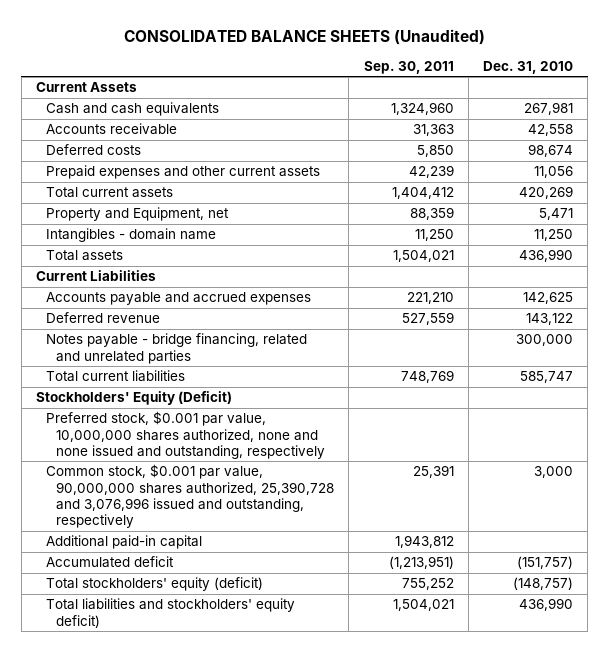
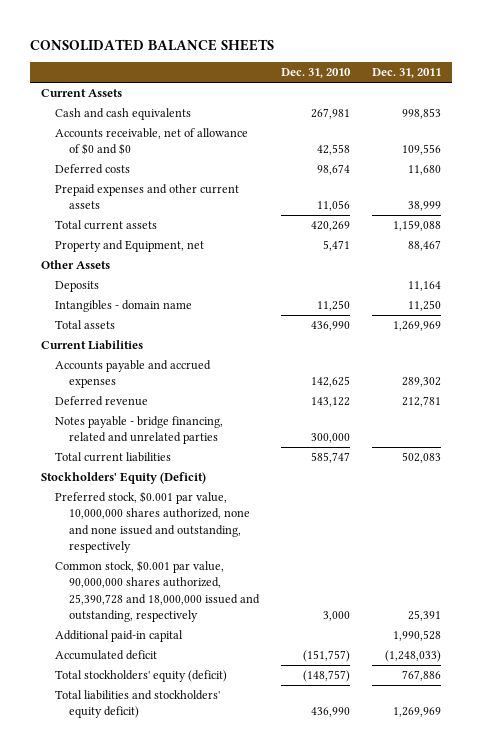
[123,28,485,45] CONSOLIDATED BALANCE SHEETS (Unaudited) -> [30,38,275,51] CONSOLIDATED BALANCE SHEETS
[363,60,454,74] Sep. 30, 2011 -> none
none -> [372,68,442,79] Dec. 31, 2011
[46,123,178,136] Accounts receivable -> [55,128,249,156] Accounts receivable, net of allowance of $0 and $0
none -> [41,260,111,270] Other Assets
none -> [55,281,100,293] Deposits
[46,464,335,528] Common stock, $0.001 par value, 90,000,000 shares authorized, 25,390,728 and 3,076,996 issued and outstanding, respectively -> [55,560,261,623] Common stock, $0.001 par value, 90,000,000 shares authorized, 25,390,728 and 18,000,000 issued and outstanding, respectively

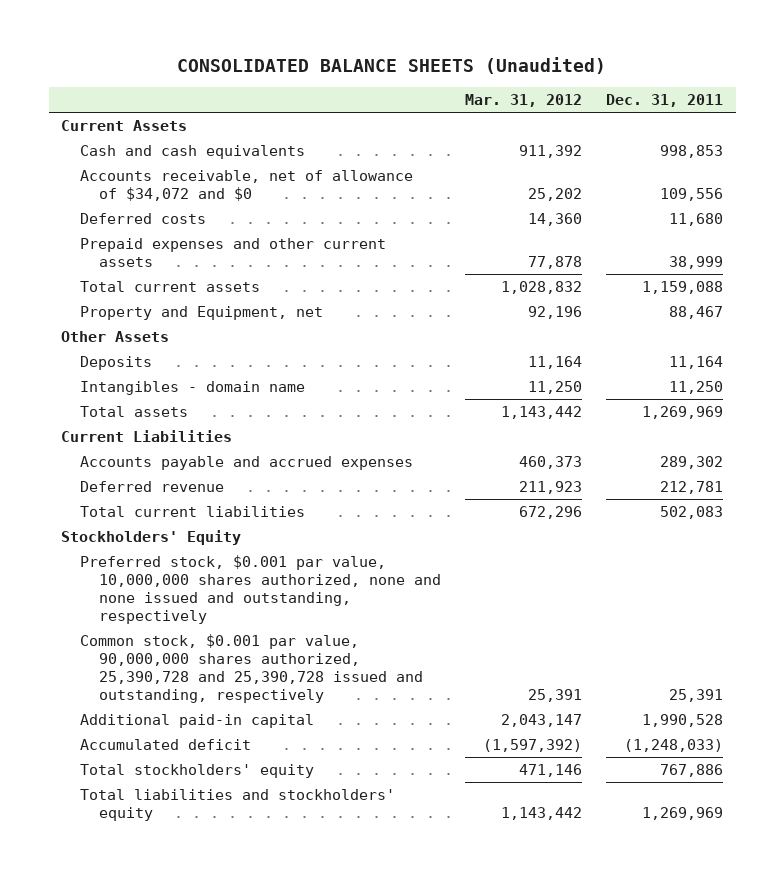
[30,38,275,51] CONSOLIDATED BALANCE SHEETS -> [177,57,607,75] CONSOLIDATED BALANCE SHEETS (Unaudited)
[281,68,352,79] Dec. 31, 2010 -> none
none -> [465,94,583,108] Mar. 31, 2012
[55,128,249,156] Accounts receivable, net of allowance of $0 and $0 -> [80,169,414,201] Accounts receivable, net of allowance of $34,072 and $0
[55,416,224,445] Notes payable - bridge financing, related and unrelated parties -> none
[41,472,207,485] Stockholders' Equity (Deficit) -> [60,529,241,545] Stockholders' Equity
[55,560,261,623] Common stock, $0.001 par value, 90,000,000 shares authorized, 25,390,728 and 18,000,000 issued and outstanding, respectively -> [80,633,424,703] Common stock, $0.001 par value, 90,000,000 shares authorized, 25,390,728 and 25,390,728 issued and outstanding, respectively
[55,670,228,683] Total stockholders' equity (deficit) -> [80,763,315,778] Total stockholders' equity
[55,690,221,719] Total liabilities and stockholders' equity deficit) -> [80,788,396,821] Total liabilities and stockholders' equity

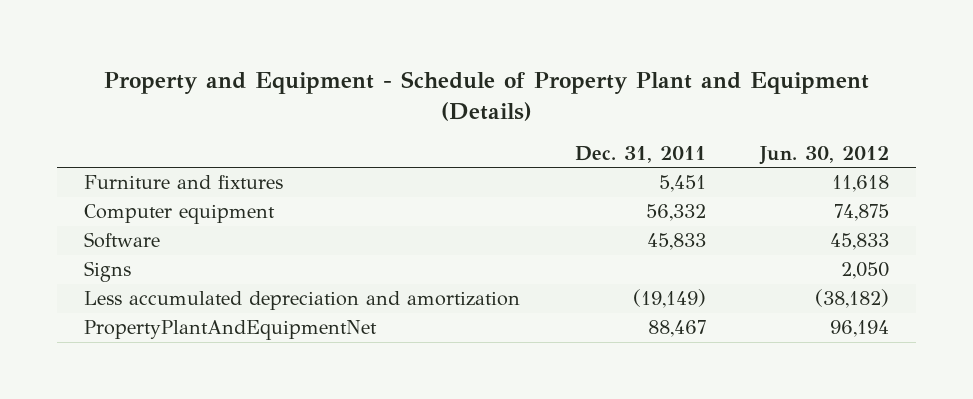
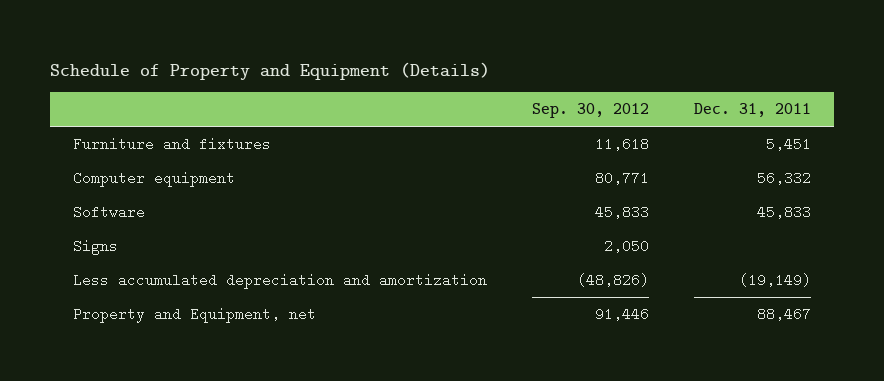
[103,70,869,121] Property and Equipment - Schedule of Property Plant and Equipment (Details) -> [49,61,490,80] Schedule of Property and Equipment (Details)
[759,145,890,165] Jun. 30, 2012 -> none
none -> [532,103,650,119] Sep. 30, 2012
[84,320,378,341] PropertyPlantAndEquipmentNet -> [72,307,316,324] Property and Equipment, net

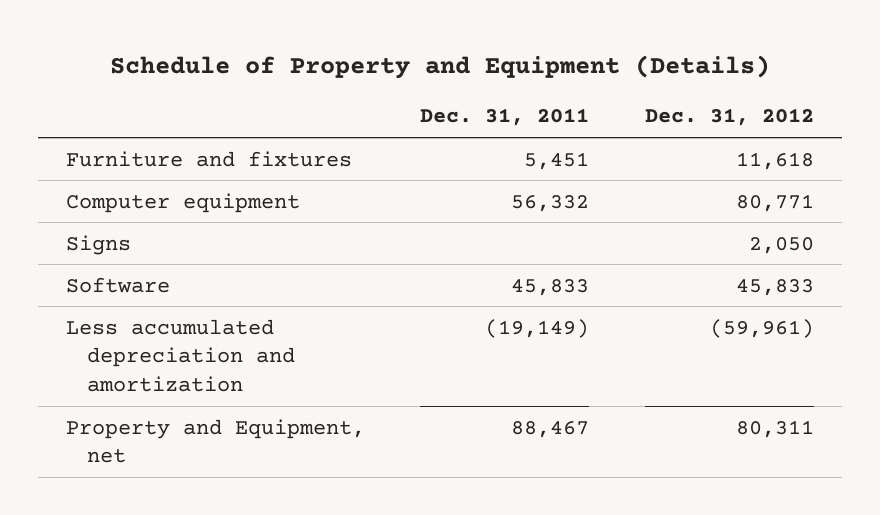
[532,103,650,119] Sep. 30, 2012 -> none
none -> [644,108,814,127] Dec. 31, 2012
[72,205,145,220] Software -> [65,276,170,293] Software

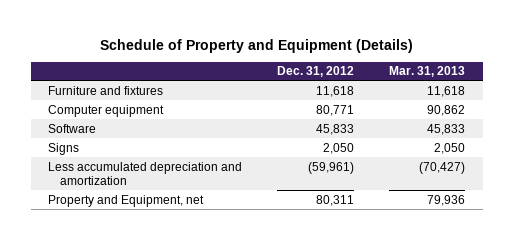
[420,108,590,127] Dec. 31, 2011 -> none
none -> [389,66,466,78] Mar. 31, 2013
[65,234,131,255] Signs -> [48,142,80,155] Signs

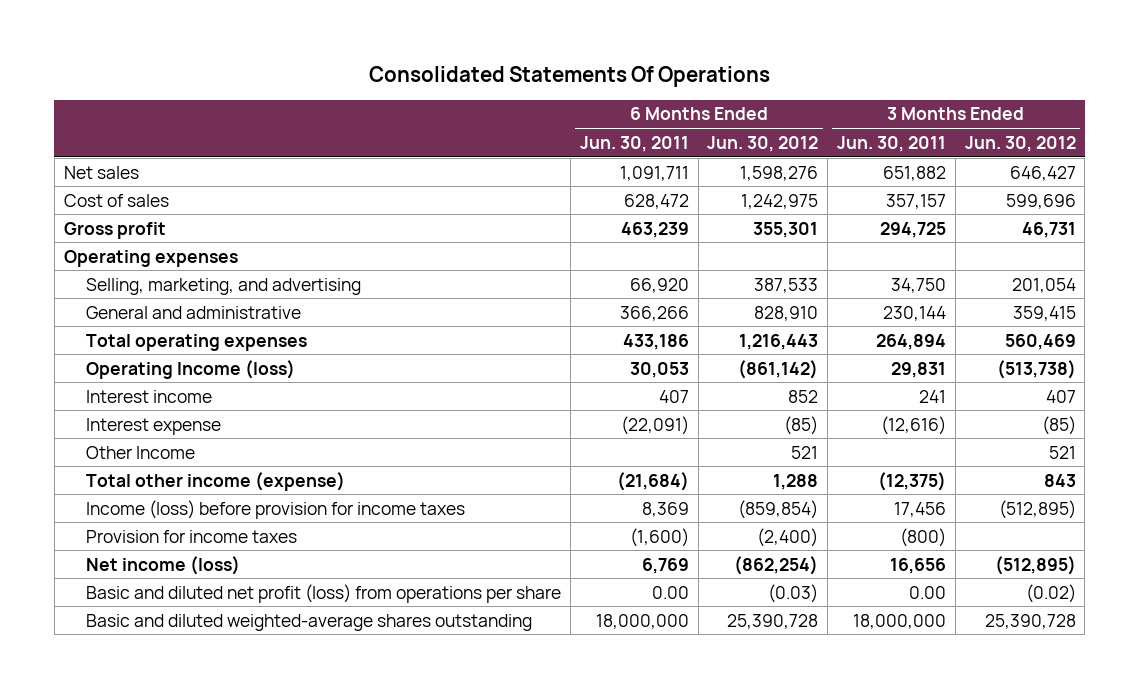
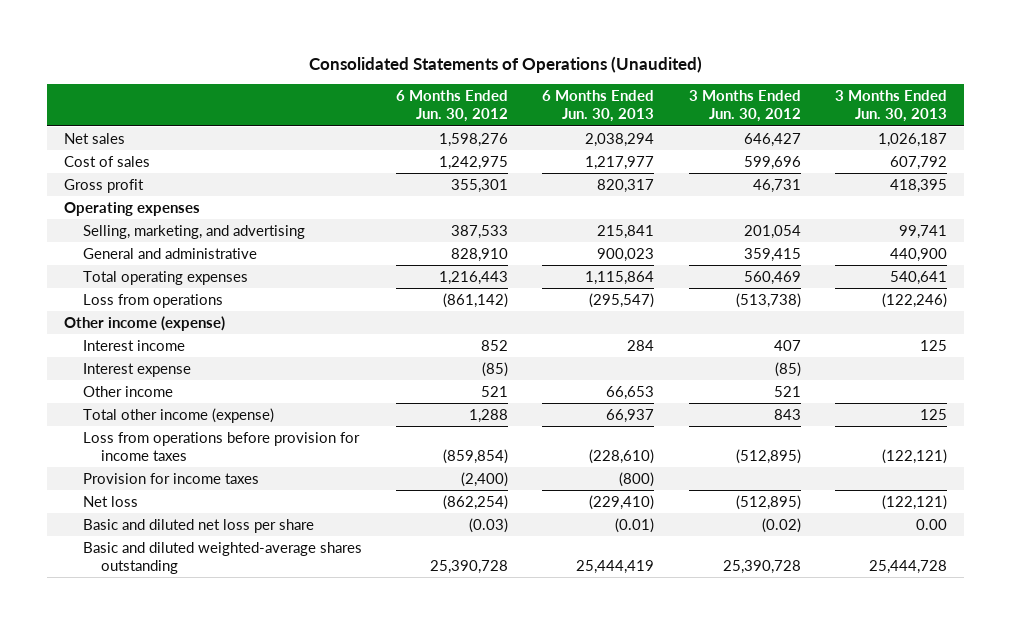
[368,65,770,87] Consolidated Statements Of Operations -> [308,55,702,73] Consolidated Statements of Operations (Unaudited)
[579,135,689,152] Jun. 30, 2011 -> none
[836,135,946,152] Jun. 30, 2011 -> none
none -> [542,89,655,123] 6 Months Ended Jun. 30, 2013
none -> [835,89,948,123] 3 Months Ended Jun. 30, 2013
[86,359,296,379] Operating Income (loss) -> [82,293,223,308] Loss from operations
none -> [64,315,226,331] Other income (expense)
[86,445,196,459] Other Income -> [82,385,173,397] Other income
[86,499,466,519] Income (loss) before provision for income taxes -> [82,431,360,462] Loss from operations before provision for income taxes
[86,555,241,575] Net income (loss) -> [82,495,138,507] Net loss
[86,583,562,603] Basic and diluted net profit (loss) from operations per share -> [82,518,314,533] Basic and diluted net loss per share

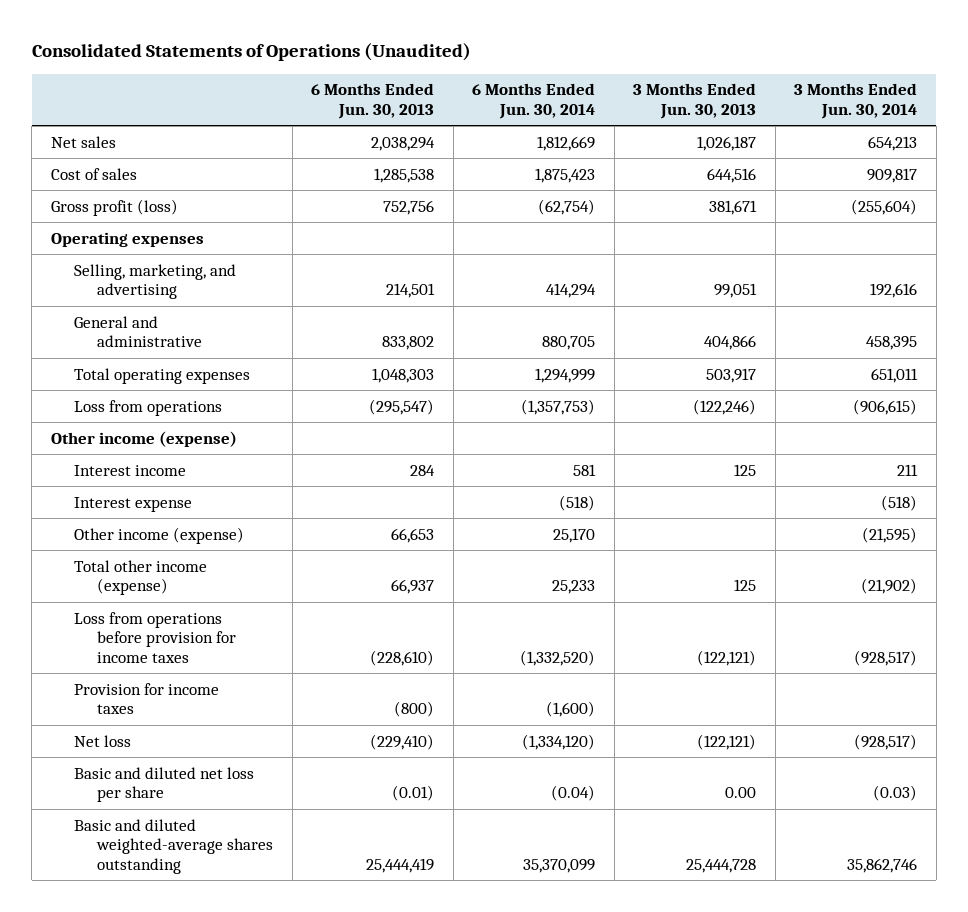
[395,89,508,123] 6 Months Ended Jun. 30, 2012 -> none
[688,89,801,123] 3 Months Ended Jun. 30, 2012 -> none
none -> [472,83,596,120] 6 Months Ended Jun. 30, 2014
none -> [794,83,918,120] 3 Months Ended Jun. 30, 2014
[585,155,655,170] 1,217,977 -> [374,167,435,183] 1,285,538
[890,155,948,170] 607,792 -> [707,167,757,183] 644,516
[64,178,145,193] Gross profit -> [50,198,178,216] Gross profit (loss)
[597,178,655,193] 820,317 -> [383,199,435,215] 752,756
[890,178,948,193] 418,395 -> [709,199,758,215] 381,671
[597,224,655,239] 215,841 -> [386,283,436,299] 214,501
[899,224,948,239] 99,741 -> [714,283,758,299] 99,051
[597,247,655,262] 900,023 -> [382,336,435,351] 833,802
[890,247,948,262] 440,900 -> [704,335,757,351] 404,866
[585,270,655,285] 1,115,864 -> [372,367,435,383] 1,048,303
[890,270,948,285] 540,641 -> [706,367,757,383] 503,917
[82,385,173,397] Other income -> [73,526,244,544] Other income (expense)

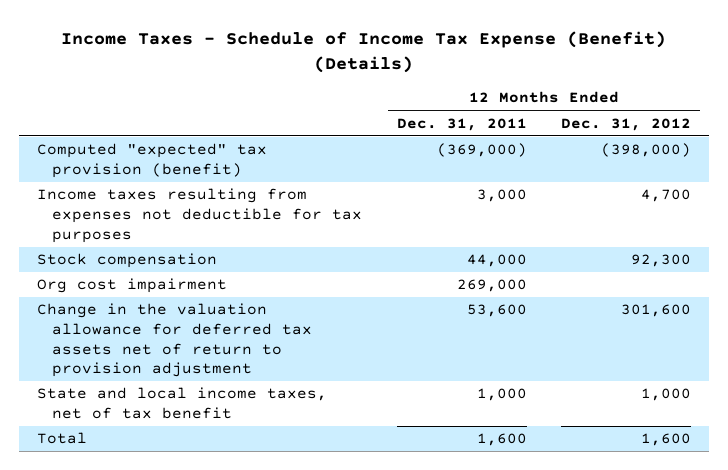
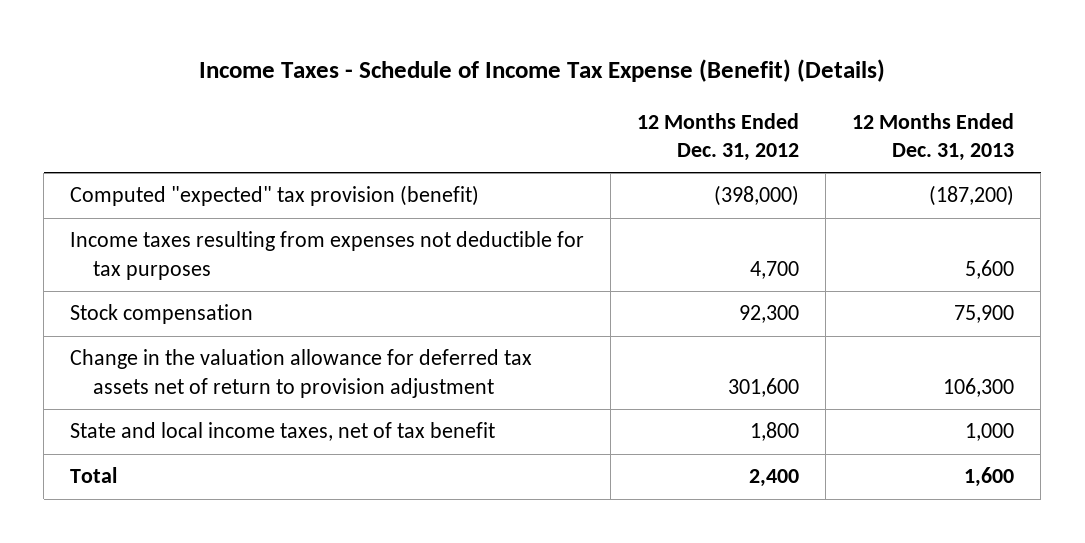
[396,117,527,131] Dec. 31, 2011 -> none
none -> [852,113,1015,162] 12 Months Ended Dec. 31, 2013
[36,278,227,294] Org cost impairment -> none
[641,388,692,402] 1,000 -> [750,422,800,442] 1,800
[641,433,692,447] 1,600 -> [749,469,800,488] 2,400

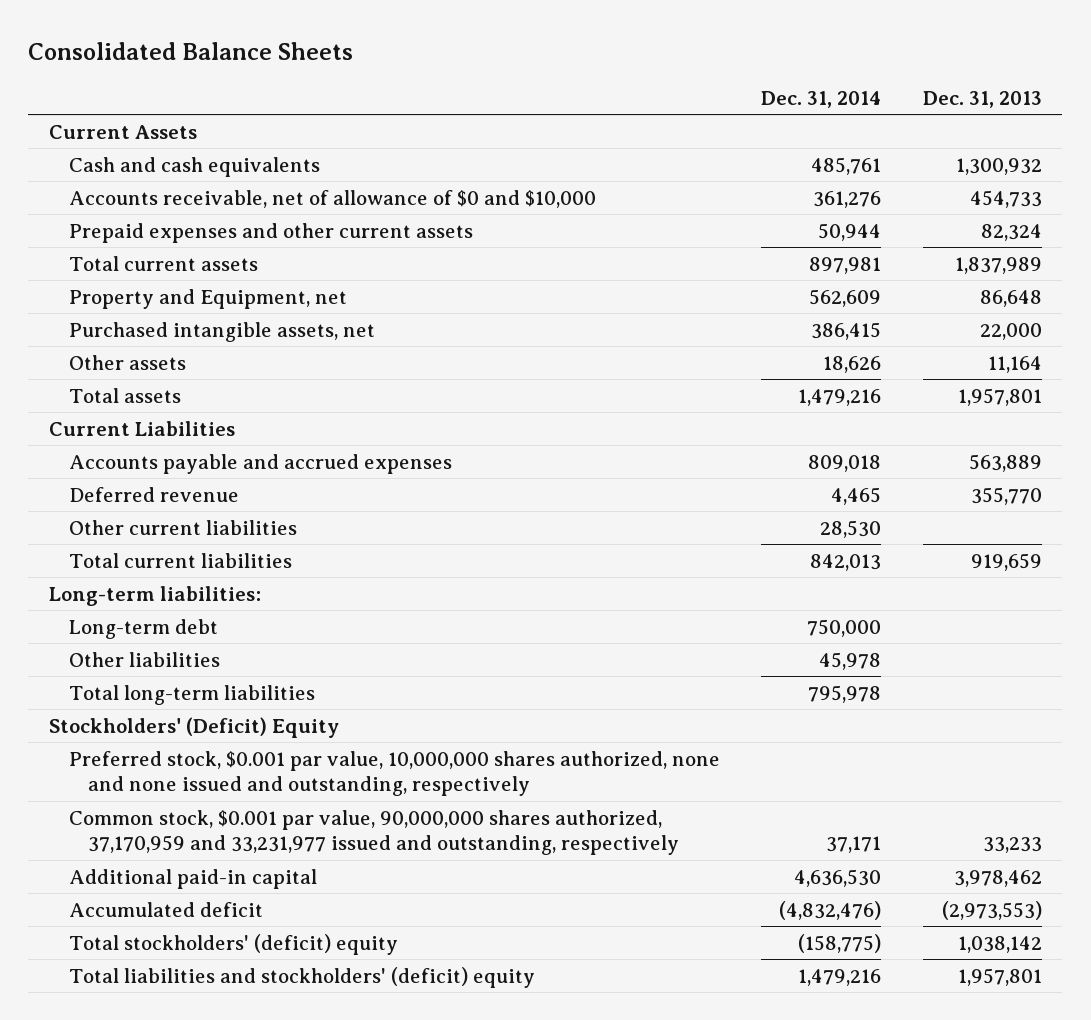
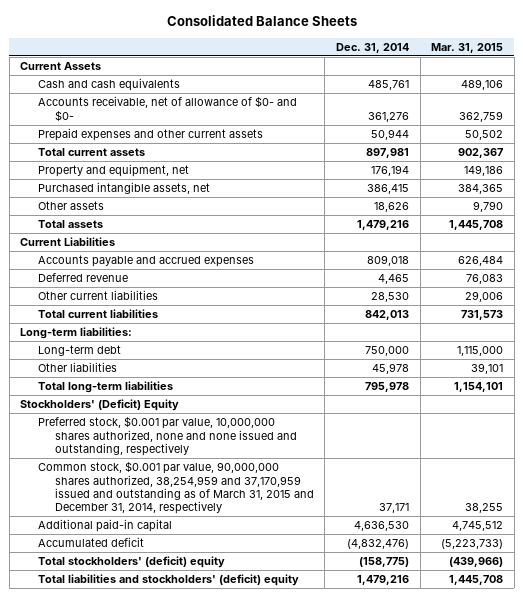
[922,90,1042,108] Dec. 31, 2013 -> none
none -> [431,42,504,53] Mar. 31, 2015
[68,189,596,208] Accounts receivable, net of allowance of $0 and $10,000 -> [37,96,297,122] Accounts receivable, net of allowance of $0- and $0-
[68,288,347,309] Property and Equipment, net -> [37,164,189,178] Property and equipment, net
[809,288,882,307] 562,609 -> [371,165,410,177] 176,194
[68,809,680,856] Common stock, $0.001 par value, 90,000,000 shares authorized, 37,170,959 and 33,231,977 issued and outstanding, respectively -> [37,461,314,515] Common stock, $0.001 par value, 90,000,000 shares authorized, 38,254,959 and 37,170,959 issued and outstanding as of March 31, 2015 and December 31, 2014, respectively

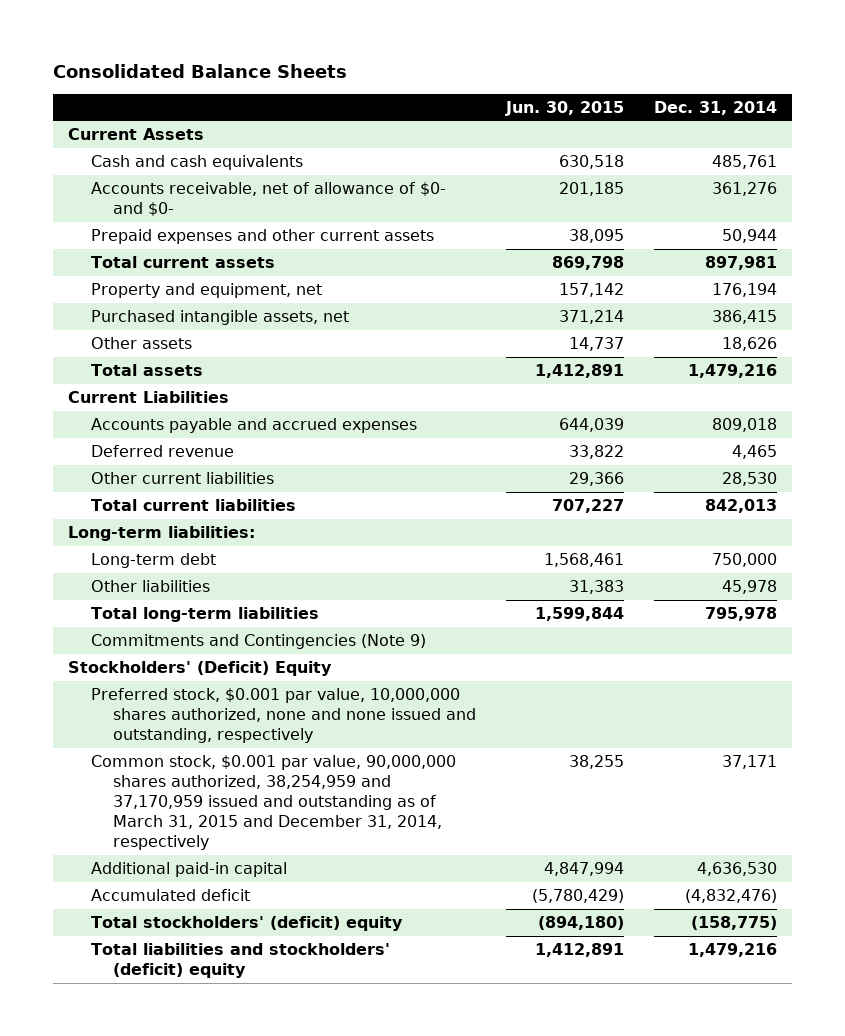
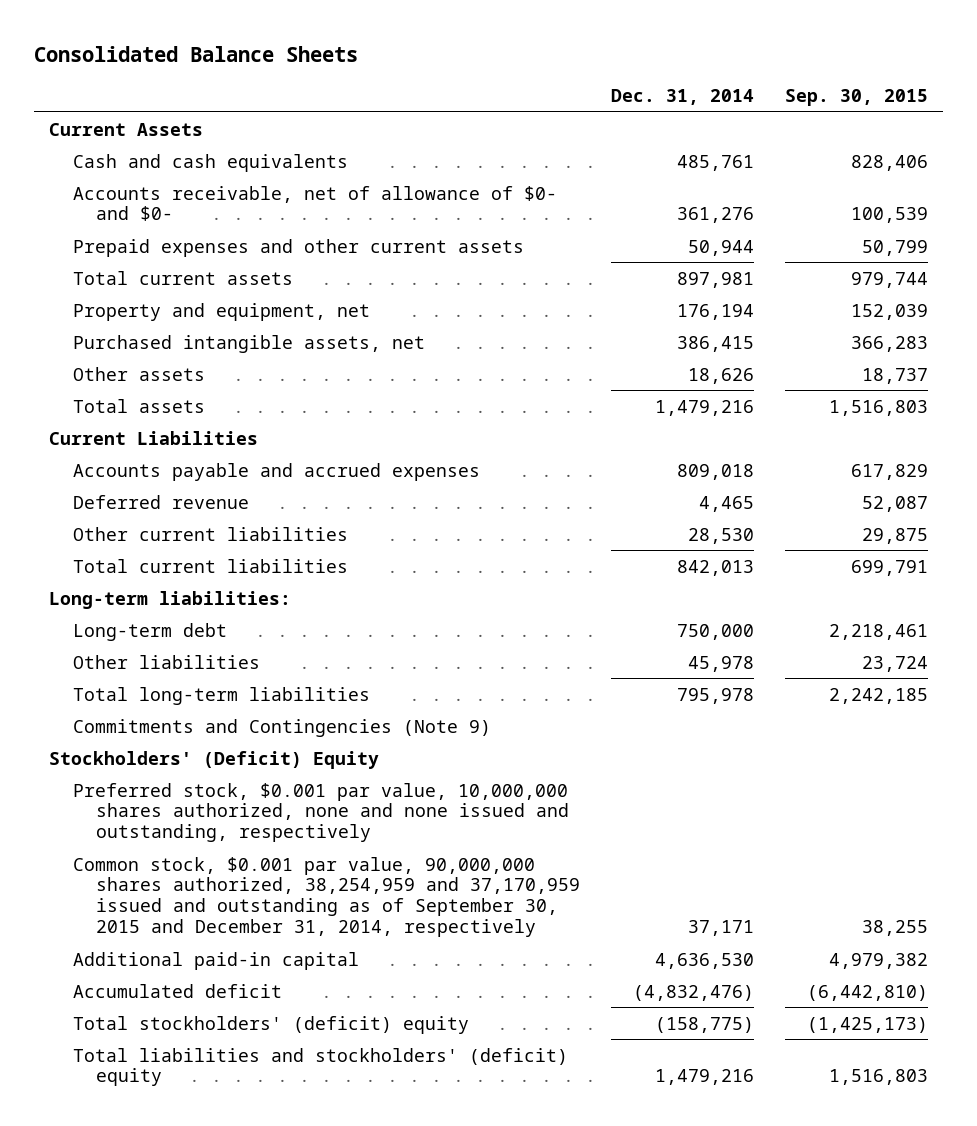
[505,100,625,116] Jun. 30, 2015 -> none
none -> [784,89,928,107] Sep. 30, 2015
[90,755,456,851] Common stock, $0.001 par value, 90,000,000 shares authorized, 38,254,959 and 37,170,959 issued and outstanding as of March 31, 2015 and December 31, 2014, respectively -> [72,856,581,937] Common stock, $0.001 par value, 90,000,000 shares authorized, 38,254,959 and 37,170,959 issued and outstanding as of September 30, 2015 and December 31, 2014, respectively

